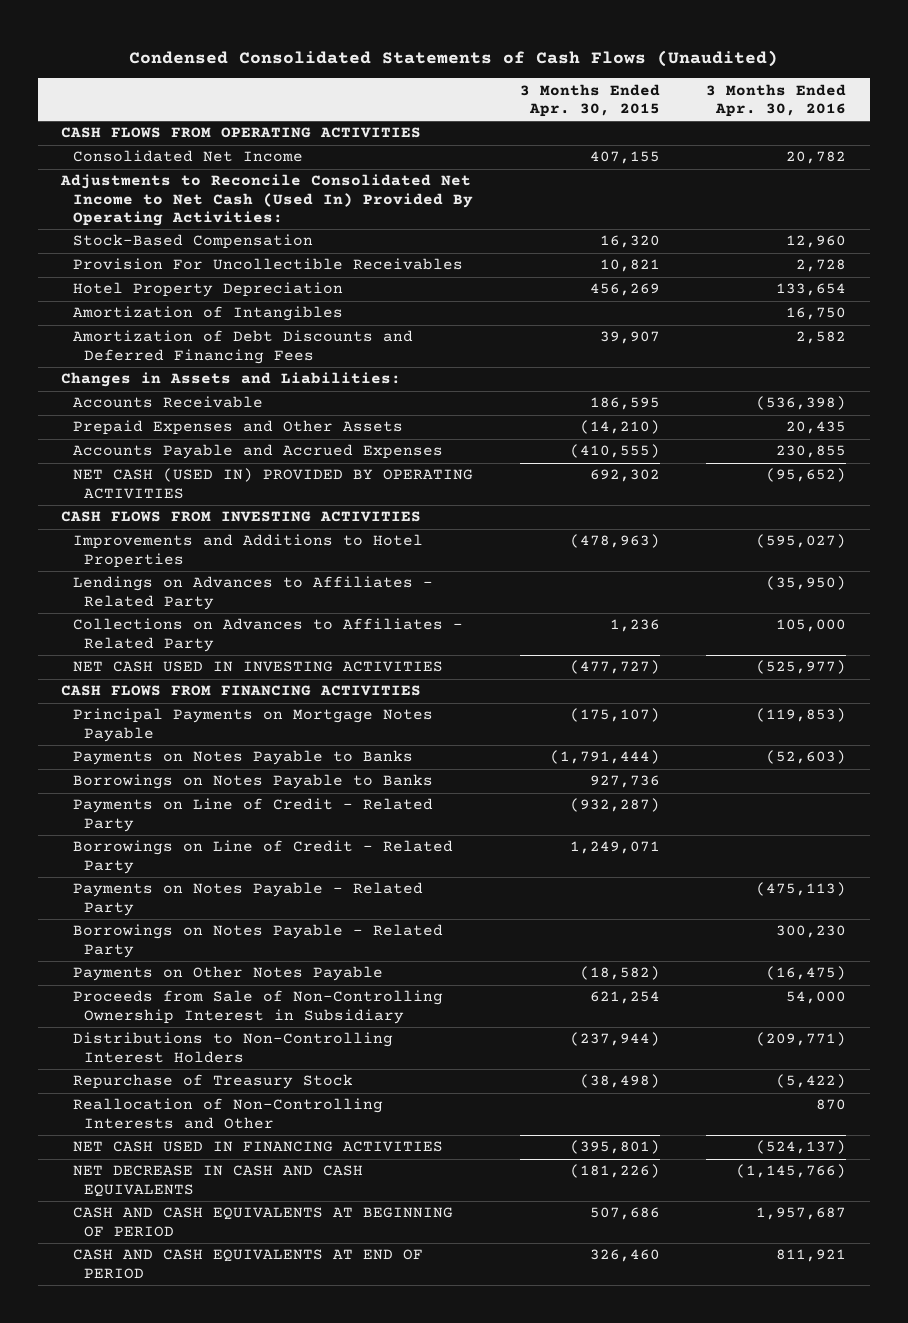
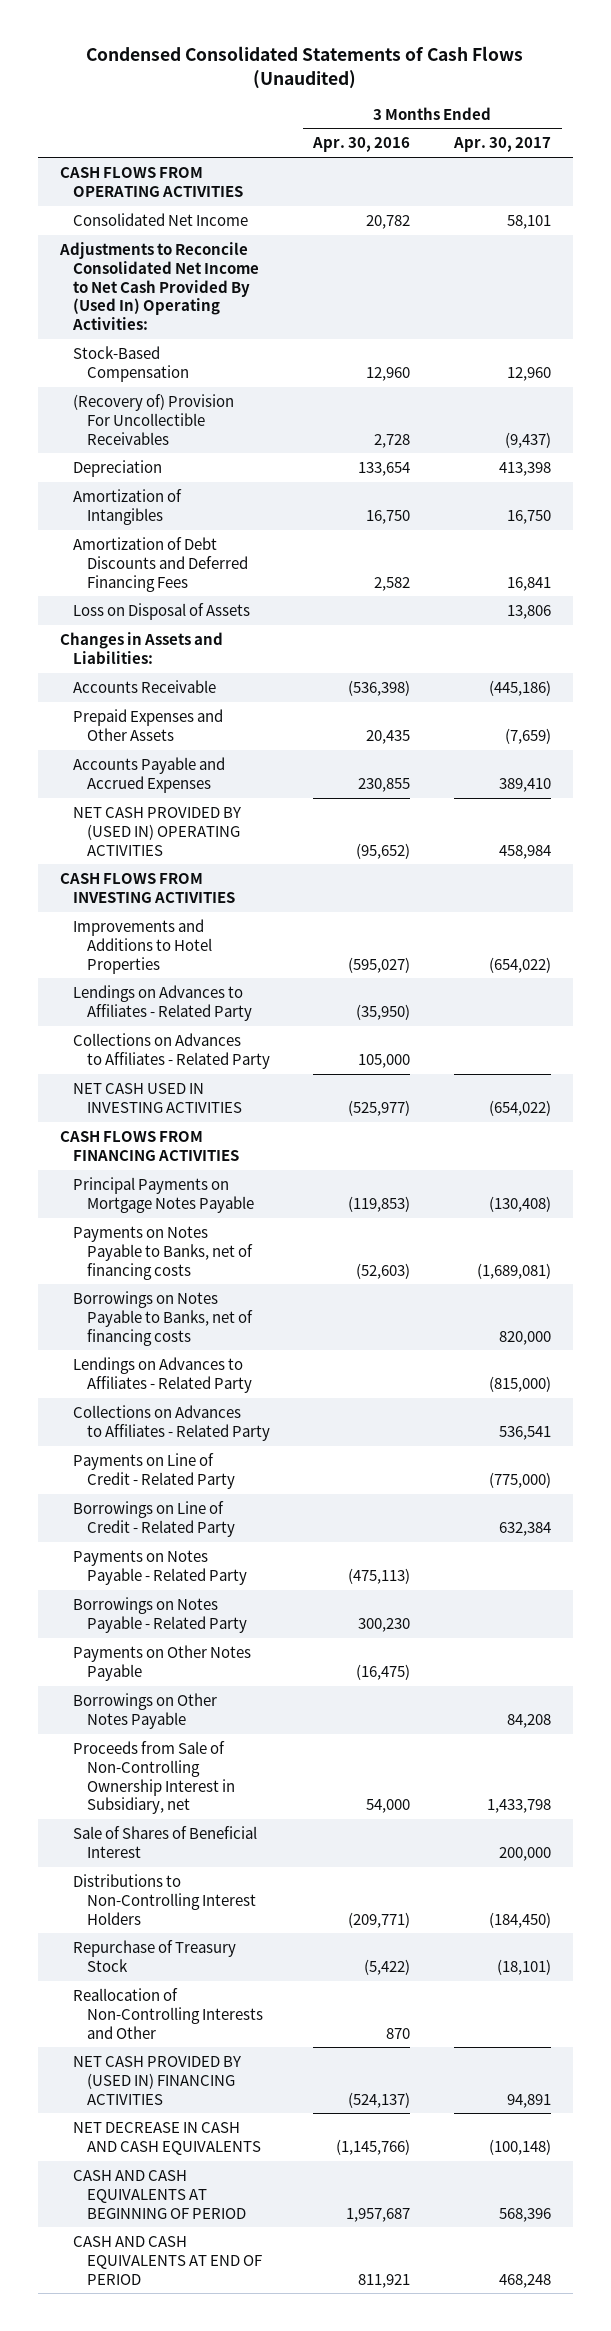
[519,83,660,118] 3 Months Ended Apr. 30, 2015 -> none
none -> [452,137,551,153] Apr. 30, 2017
[60,174,473,227] Adjustments to Reconcile Consolidated Net Income to Net Cash (Used In) Provided By Operating Activities: -> [58,241,260,331] Adjustments to Reconcile Consolidated Net Income to Net Cash Provided By (Used In) Operating Activities:
[72,258,463,271] Provision For Uncollectible Receivables -> [73,393,235,445] (Recovery of) Provision For Uncollectible Receivables
[72,282,343,298] Hotel Property Depreciation -> [73,459,163,477] Depreciation
none -> [73,602,251,620] Loss on Disposal of Assets
[72,468,473,499] NET CASH (USED IN) PROVIDED BY OPERATING ACTIVITIES -> [73,806,242,856] NET CASH PROVIDED BY (USED IN) OPERATING ACTIVITIES
[72,750,413,766] Payments on Notes Payable to Banks -> [73,1225,253,1280] Payments on Notes Payable to Banks, net of financing costs
[72,774,433,790] Borrowings on Notes Payable to Banks -> [73,1290,253,1346] Borrowings on Notes Payable to Banks, net of financing costs
none -> [73,1356,252,1393] Lendings on Advances to Affiliates - Related Party
none -> [73,1404,270,1441] Collections on Advances to Affiliates - Related Party
none -> [73,1692,218,1729] Borrowings on Other Notes Payable
[72,990,443,1024] Proceeds from Sale of Non-Controlling Ownership Interest in Subsidiary -> [73,1740,235,1815] Proceeds from Sale of Non-Controlling Ownership Interest in Subsidiary, net
none -> [73,1825,258,1858] Sale of Shares of Beneficial Interest
[72,1141,443,1153] NET CASH USED IN FINANCING ACTIVITIES -> [73,2055,242,2105] NET CASH PROVIDED BY (USED IN) FINANCING ACTIVITIES

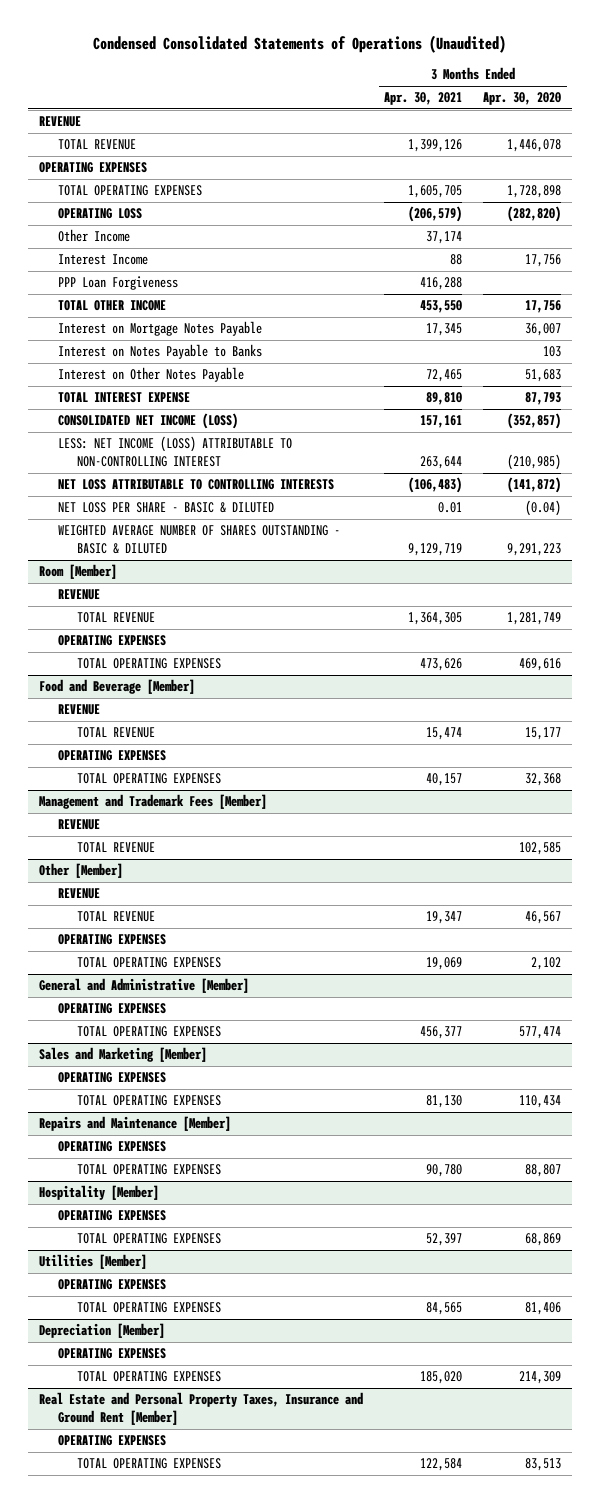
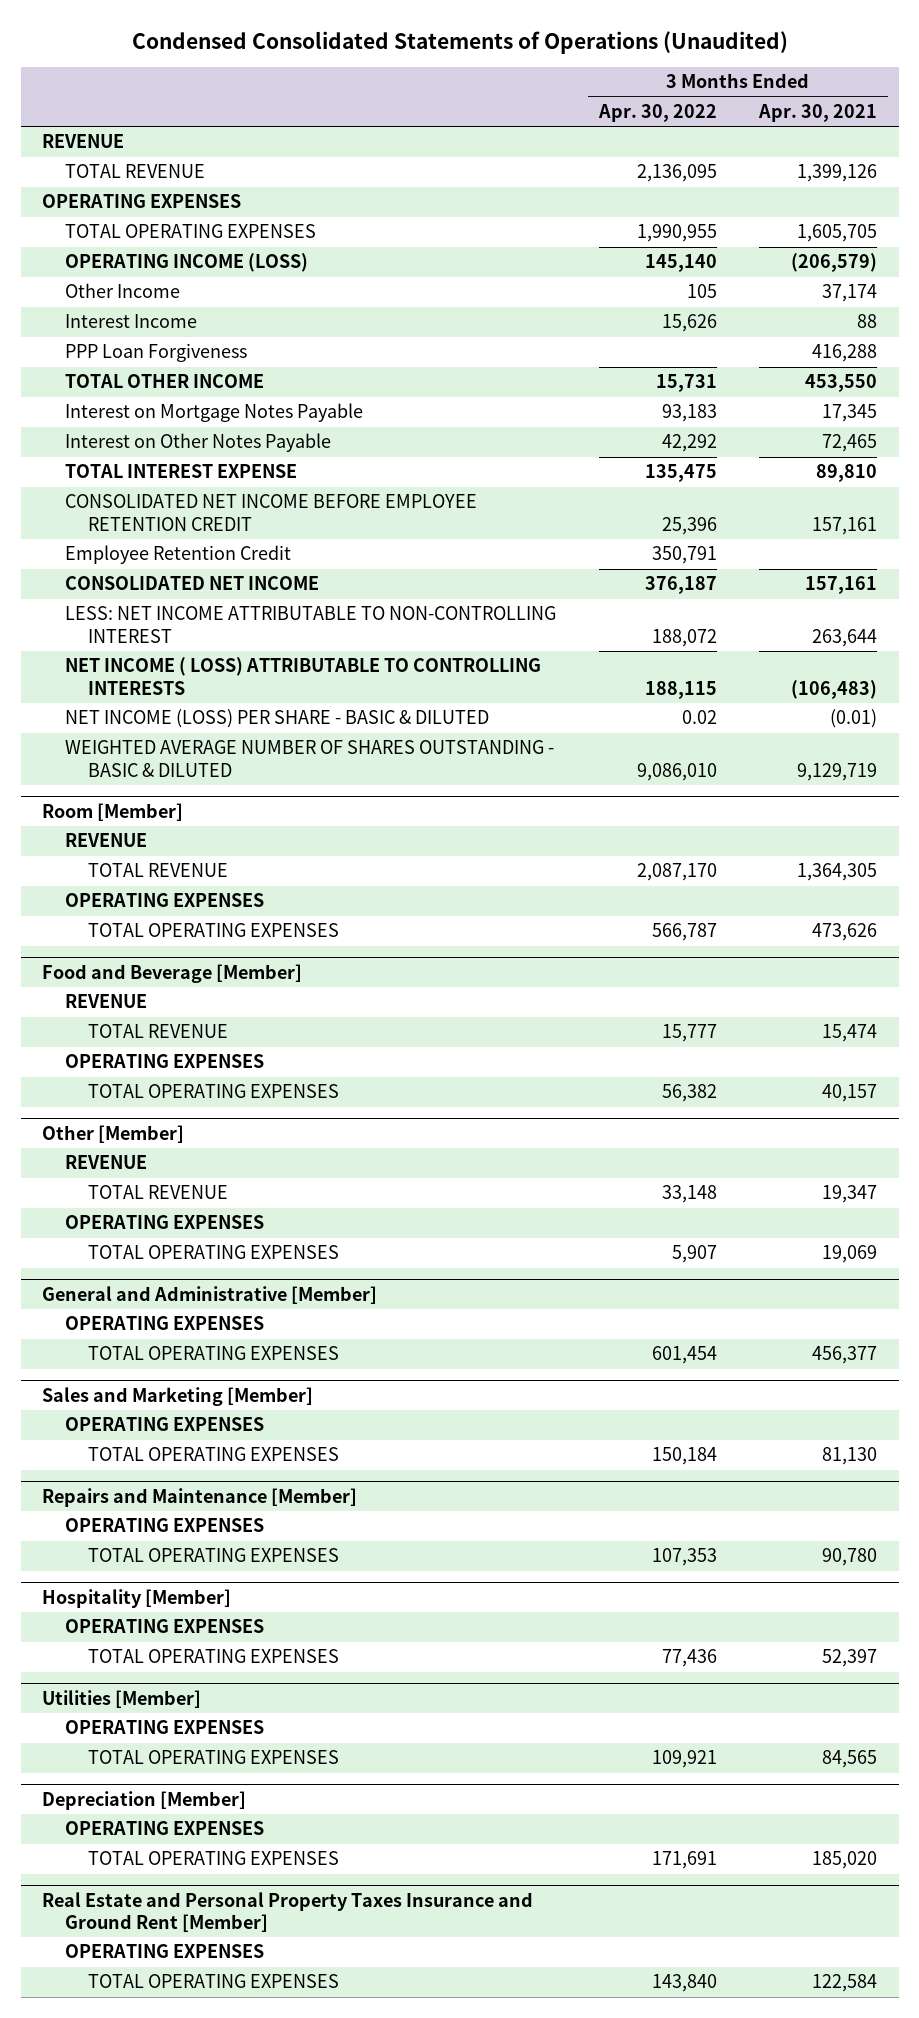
[483,92,562,106] Apr. 30, 2020 -> none
none -> [597,103,717,122] Apr. 30, 2022
[57,208,142,220] OPERATING LOSS -> [64,253,308,273] OPERATING INCOME (LOSS)
[57,344,262,360] Interest on Notes Payable to Banks -> none
none -> [64,494,477,531] CONSOLIDATED NET INCOME BEFORE EMPLOYEE RETENTION CREDIT
none -> [64,545,291,565] Employee Retention Credit
[57,413,238,430] CONSOLIDATED NET INCOME (LOSS) -> [64,576,319,591] CONSOLIDATED NET INCOME
[57,436,292,467] LESS: NET INCOME (LOSS) ATTRIBUTABLE TO NON-CONTROLLING INTEREST -> [64,606,556,643] LESS: NET INCOME ATTRIBUTABLE TO NON-CONTROLLING INTEREST
[57,479,334,491] NET LOSS ATTRIBUTABLE TO CONTROLLING INTERESTS -> [64,657,541,695] NET INCOME ( LOSS) ATTRIBUTABLE TO CONTROLLING INTERESTS
[57,502,274,514] NET LOSS PER SHARE - BASIC & DILUTED -> [64,709,489,729] NET INCOME (LOSS) PER SHARE - BASIC & DILUTED
[437,502,462,514] 0.01 -> [830,709,878,729] (0.01)
[38,794,267,810] Management and Trademark Fees [Member] -> none
[57,819,100,831] REVENUE -> none
[77,842,156,854] TOTAL REVENUE -> none
[38,1392,363,1425] Real Estate and Personal Property Taxes, Insurance and Ground Rent [Member] -> [41,1891,533,1932] Real Estate and Personal Property Taxes Insurance and Ground Rent [Member]

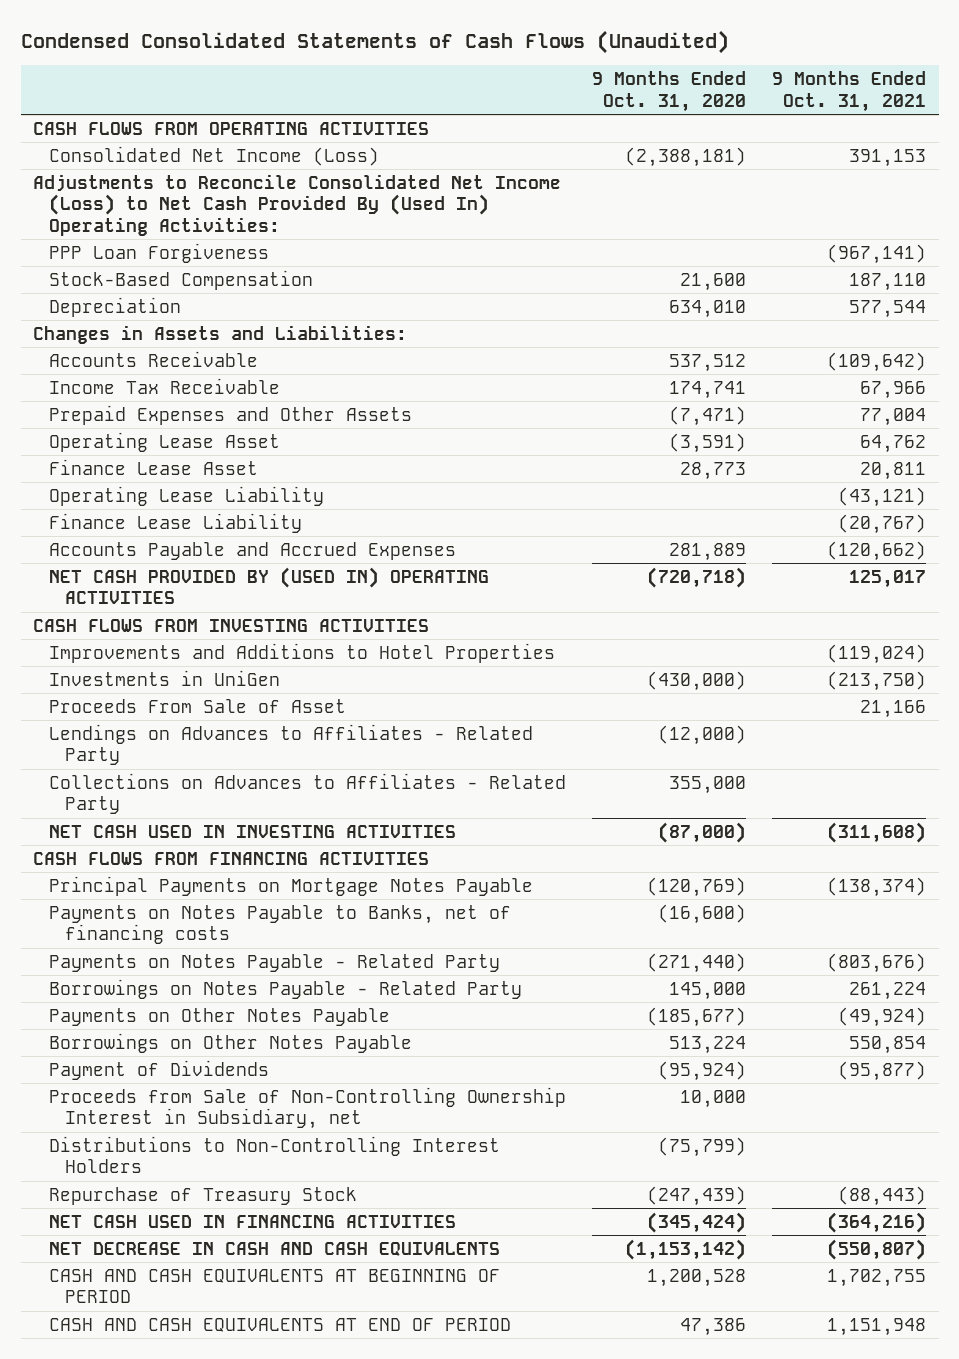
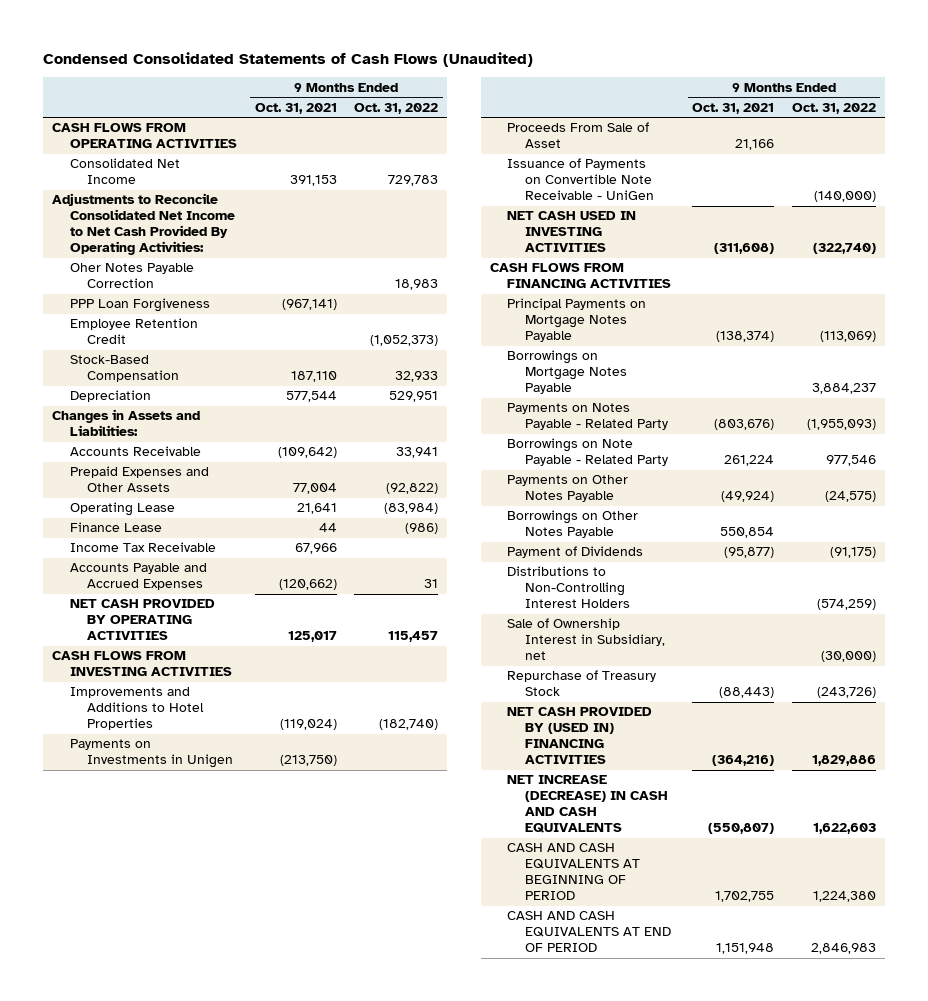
[591,71,746,112] 9 Months Ended Oct. 31, 2020 -> none
none -> [354,102,439,114] Oct. 31, 2022
[49,145,380,166] Consolidated Net Income (Loss) -> [69,158,180,185] Consolidated Net Income
[33,173,562,237] Adjustments to Reconcile Consolidated Net Income (Loss) to Net Cash Provided By (Used In) Operating Activities: -> [52,193,235,256] Adjustments to Reconcile Consolidated Net Income to Net Cash Provided By Operating Activities:
none -> [69,263,194,289] Oher Notes Payable Correction
none -> [69,318,198,345] Employee Retention Credit
[49,431,281,452] Operating Lease Asset -> none
[49,458,259,475] Finance Lease Asset -> none
[49,485,325,506] Operating Lease Liability -> [69,502,175,517] Operating Lease
[837,486,926,507] (43,121) -> [296,503,337,515] 21,641
[49,512,303,533] Finance Lease Liability -> [69,522,162,533] Finance Lease
[837,513,926,534] (20,767) -> [318,523,337,533] 44
[49,377,281,394] Income Tax Receivable -> [69,542,216,553] Income Tax Receivable
[49,566,490,605] NET CASH PROVIDED BY (USED IN) OPERATING ACTIVITIES -> [69,599,215,641] NET CASH PROVIDED BY OPERATING ACTIVITIES
[49,669,281,686] Investments in UniGen -> [69,739,234,769] Payments on Investments in Unigen
[49,723,534,766] Lendings on Advances to Affiliates - Related Party -> none
[49,772,567,815] Collections on Advances to Affiliates - Related Party -> none
none -> [507,158,654,201] Issuance of Payments on Convertible Note Receivable - UniGen
[49,904,512,945] Payments on Notes Payable to Banks, net of financing costs -> none
none -> [507,350,627,395] Borrowings on Mortgage Notes Payable
[49,978,523,999] Borrowings on Notes Payable - Related Party -> [507,438,668,467] Borrowings on Note Payable - Related Party
[49,1086,567,1130] Proceeds from Sale of Non-Controlling Ownership Interest in Subsidiary, net -> none
none -> [507,618,665,661] Sale of Ownership Interest in Subsidiary, net
[49,1214,457,1228] NET CASH USED IN FINANCING ACTIVITIES -> [507,707,653,765] NET CASH PROVIDED BY (USED IN) FINANCING ACTIVITIES
[49,1241,501,1256] NET DECREASE IN CASH AND CASH EQUIVALENTS -> [507,775,668,834] NET INCREASE (DECREASE) IN CASH AND CASH EQUIVALENTS

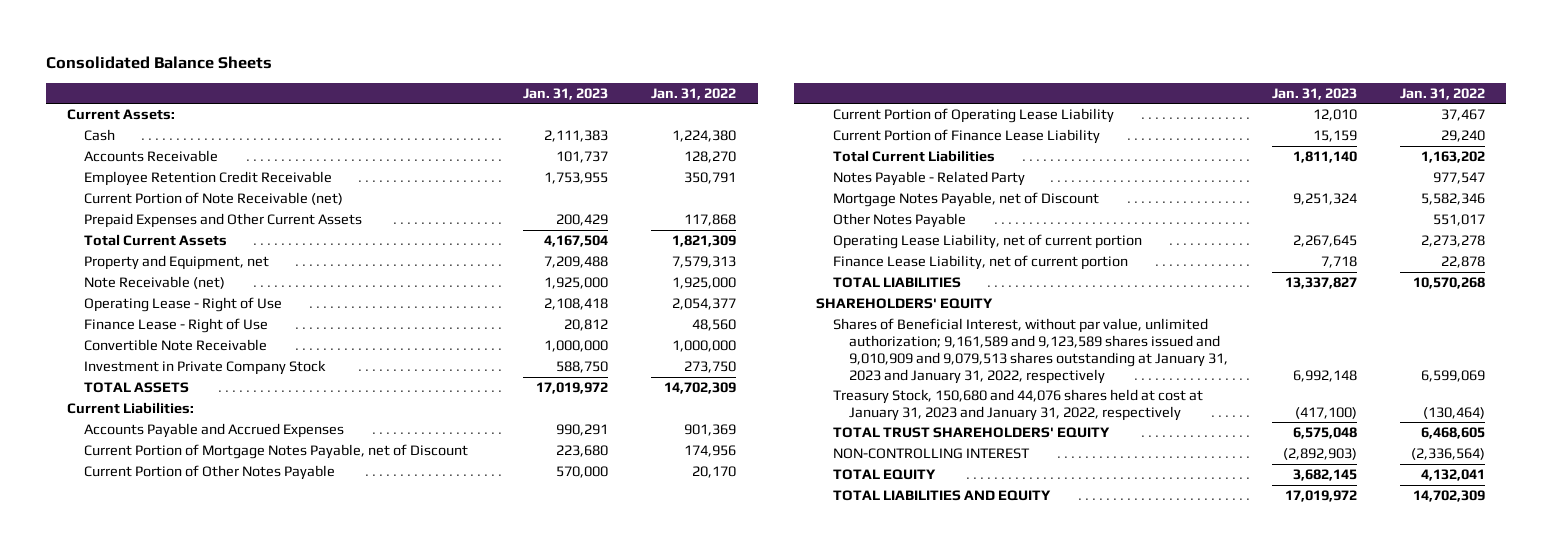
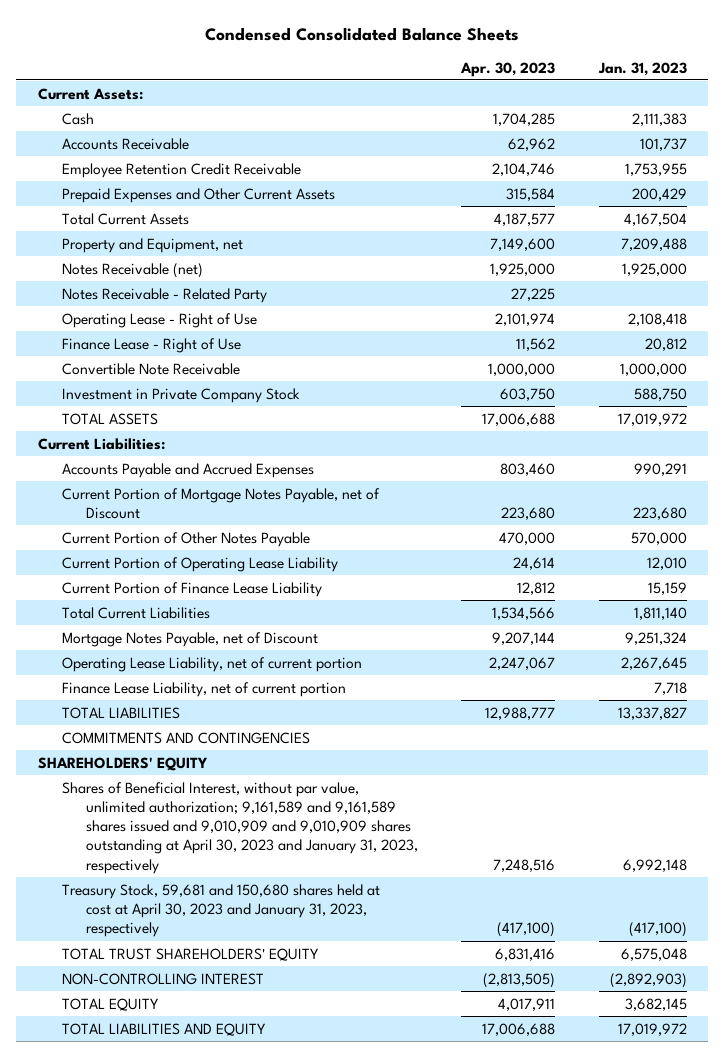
[45,56,272,70] Consolidated Balance Sheets -> [205,26,520,41] Condensed Consolidated Balance Sheets
[651,87,737,100] Jan. 31, 2022 -> none
none -> [460,61,556,77] Apr. 30, 2023
[84,191,344,205] Current Portion of Note Receivable (net) -> none
[84,275,226,289] Note Receivable (net) -> [61,262,203,278] Notes Receivable (net)
none -> [61,287,267,303] Notes Receivable - Related Party
[832,170,1025,186] Notes Payable - Related Party -> none
[832,212,966,228] Other Notes Payable -> none
none -> [61,731,310,744] COMMITMENTS AND CONTINGENCIES
[832,317,1229,384] Shares of Beneficial Interest, without par value, unlimited authorization; 9,161,589 and 9,123,589 shares issued and 9,010,909 and 9,079,513 shares outstanding at January 31, 2023 and January 31, 2022, respectively -> [61,781,418,874] Shares of Beneficial Interest, without par value, unlimited authorization; 9,161,589 and 9,161,589 shares issued and 9,010,909 and 9,010,909 shares outstanding at April 30, 2023 and January 31, 2023, respectively
[832,388,1203,421] Treasury Stock, 150,680 and 44,076 shares held at cost at January 31, 2023 and January 31, 2022, respectively -> [61,883,380,938] Treasury Stock, 59,681 and 150,680 shares held at cost at April 30, 2023 and January 31, 2023, respectively

